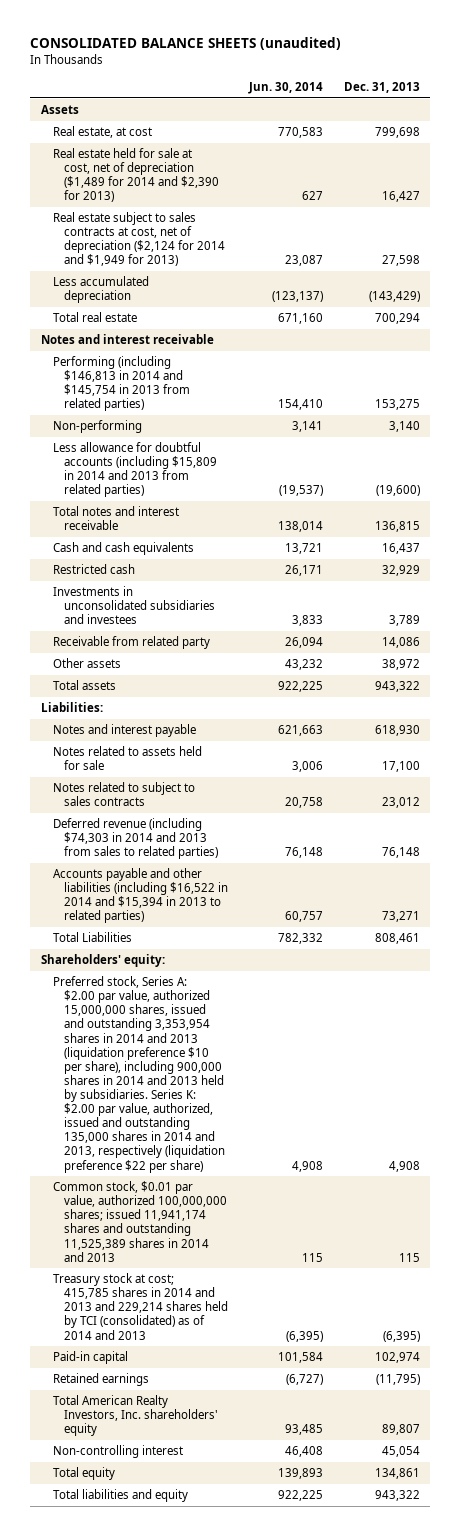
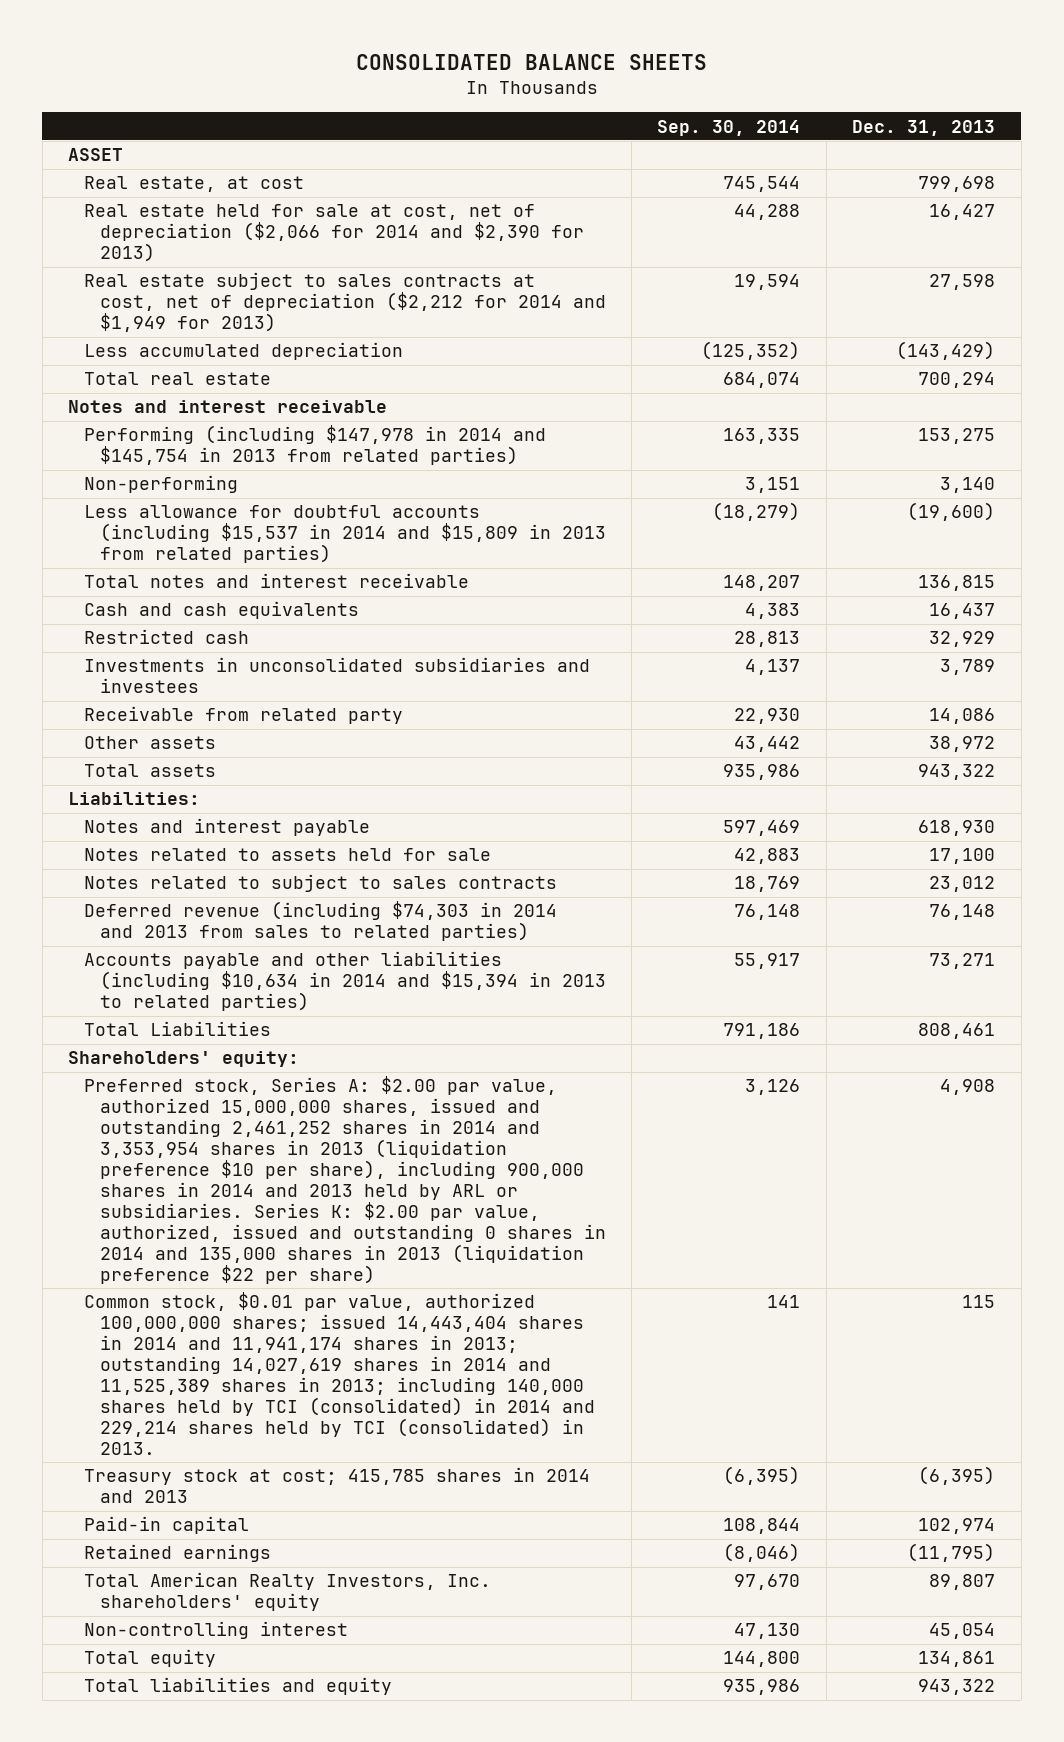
[30,37,342,51] CONSOLIDATED BALANCE SHEETS (unaudited) -> [355,54,707,71] CONSOLIDATED BALANCE SHEETS
[248,82,324,95] Jun. 30, 2014 -> none
none -> [657,119,801,136] Sep. 30, 2014
[40,105,79,115] Assets -> [68,148,124,162] ASSET
[52,148,220,203] Real estate held for sale at cost, net of depreciation ($1,489 for 2014 and $2,390 for 2013) -> [83,204,584,263] Real estate held for sale at cost, net of depreciation ($2,066 for 2014 and $2,390 for 2013)
[52,212,226,267] Real estate subject to sales contracts at cost, net of depreciation ($2,124 for 2014 and $1,949 for 2013) -> [83,272,606,333] Real estate subject to sales contracts at cost, net of depreciation ($2,212 for 2014 and $1,949 for 2013)
[52,356,191,412] Performing (including $146,813 in 2014 and $145,754 in 2013 from related parties) -> [83,425,546,466] Performing (including $147,978 in 2014 and $145,754 in 2013 from related parties)
[52,442,218,498] Less allowance for doubtful accounts (including $15,809 in 2014 and 2013 from related parties) -> [83,505,606,564] Less allowance for doubtful accounts (including $15,537 in 2014 and $15,809 in 2013 from related parties)
[52,868,229,924] Accounts payable and other liabilities (including $16,522 in 2014 and $15,394 in 2013 to related parties) -> [83,951,606,1012] Accounts payable and other liabilities (including $10,634 in 2014 and $15,394 in 2013 to related parties)
[52,976,226,1173] Preferred stock, Series A: $2.00 par value, authorized 15,000,000 shares, issued and outstanding 3,353,954 shares in 2014 and 2013 (liquidation preference $10 per share), including 900,000 shares in 2014 and 2013 held by subsidiaries. Series K: $2.00 par value, authorized, issued and outstanding 135,000 shares in 2014 and 2013, respectively (liquidation preference $22 per share) -> [83,1076,606,1284] Preferred stock, Series A: $2.00 par value, authorized 15,000,000 shares, issued and outstanding 2,461,252 shares in 2014 and 3,353,954 shares in 2013 (liquidation preference $10 per share), including 900,000 shares in 2014 and 2013 held by ARL or subsidiaries. Series K: $2.00 par value, authorized, issued and outstanding 0 shares in 2014 and 135,000 shares in 2013 (liquidation preference $22 per share)
[52,1181,228,1262] Common stock, $0.01 par value, authorized 100,000,000 shares; issued 11,941,174 shares and outstanding 11,525,389 shares in 2014 and 2013 -> [83,1292,595,1456] Common stock, $0.01 par value, authorized 100,000,000 shares; issued 14,443,404 shares in 2014 and 11,941,174 shares in 2013; outstanding 14,027,619 shares in 2014 and 11,525,389 shares in 2013; including 140,000 shares held by TCI (consolidated) in 2014 and 229,214 shares held by TCI (consolidated) in 2013.
[52,1273,229,1340] Treasury stock at cost; 415,785 shares in 2014 and 2013 and 229,214 shares held by TCI (consolidated) as of 2014 and 2013 -> [83,1467,590,1504] Treasury stock at cost; 415,785 shares in 2014 and 2013

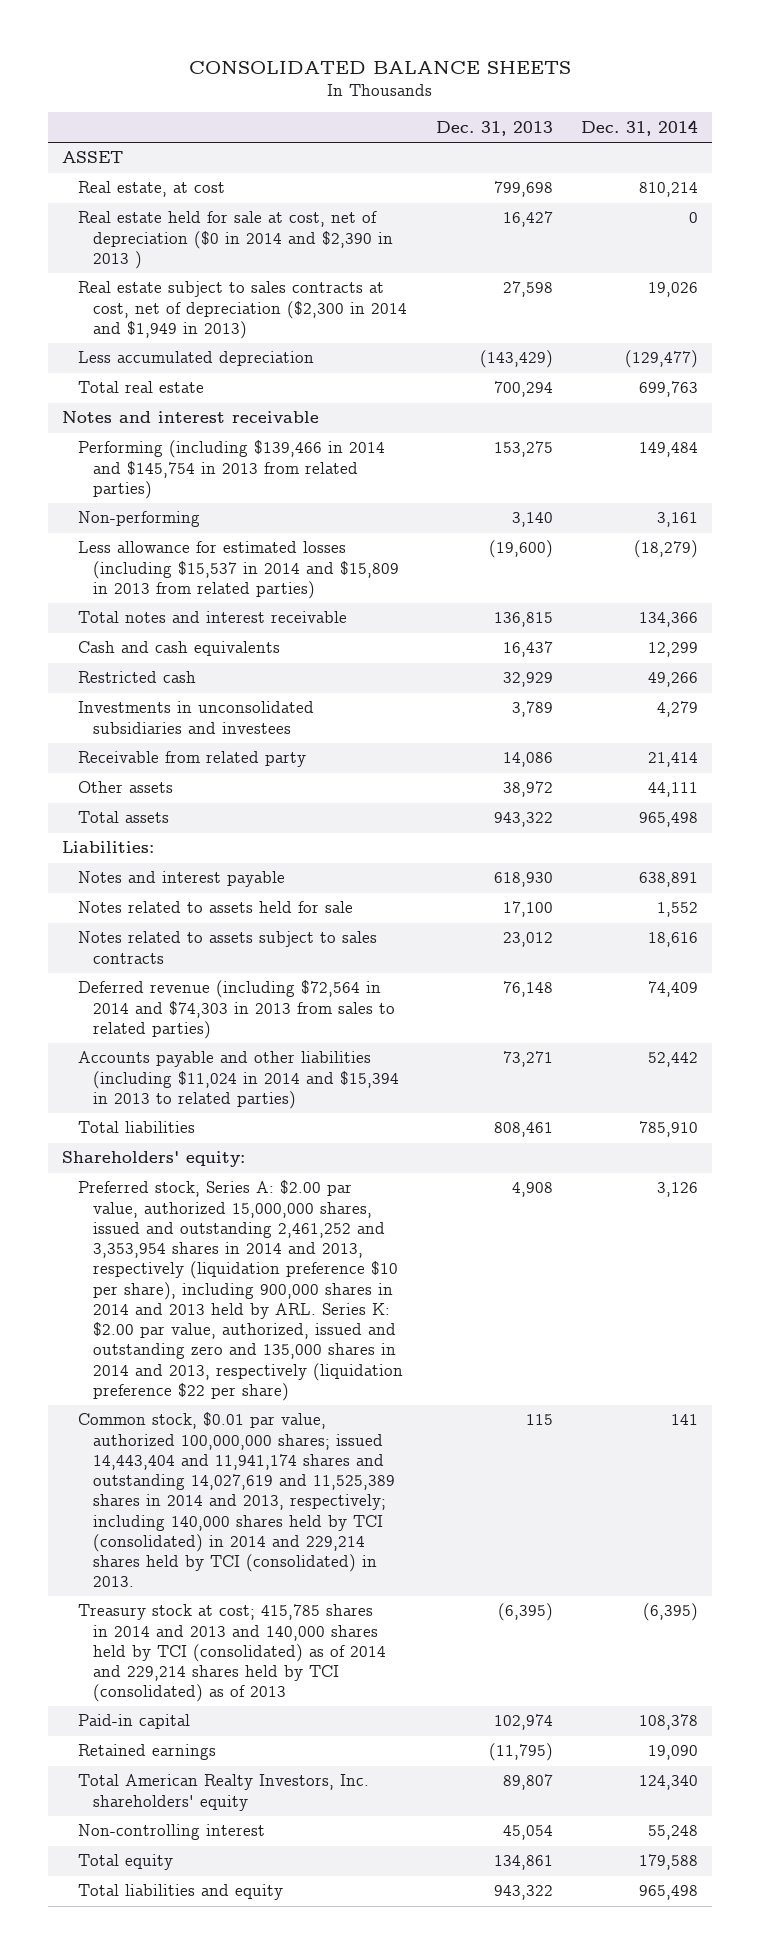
[657,119,801,136] Sep. 30, 2014 -> none
none -> [580,119,698,136] Dec. 31, 2014
[83,204,584,263] Real estate held for sale at cost, net of depreciation ($2,066 for 2014 and $2,390 for 2013) -> [77,211,394,269] Real estate held for sale at cost, net of depreciation ($0 in 2014 and $2,390 in 2013 )
[83,272,606,333] Real estate subject to sales contracts at cost, net of depreciation ($2,212 for 2014 and $1,949 for 2013) -> [77,281,408,339] Real estate subject to sales contracts at cost, net of depreciation ($2,300 in 2014 and $1,949 in 2013)
[83,425,546,466] Performing (including $147,978 in 2014 and $145,754 in 2013 from related parties) -> [77,440,385,499] Performing (including $139,466 in 2014 and $145,754 in 2013 from related parties)
[83,505,606,564] Less allowance for doubtful accounts (including $15,537 in 2014 and $15,809 in 2013 from related parties) -> [77,541,400,599] Less allowance for estimated losses (including $15,537 in 2014 and $15,809 in 2013 from related parties)
[83,874,557,893] Notes related to subject to sales contracts -> [77,931,377,964] Notes related to assets subject to sales contracts
[83,901,557,942] Deferred revenue (including $74,303 in 2014 and 2013 from sales to related parties) -> [77,980,396,1039] Deferred revenue (including $72,564 in 2014 and $74,303 in 2013 from sales to related parties)
[83,951,606,1012] Accounts payable and other liabilities (including $10,634 in 2014 and $15,394 in 2013 to related parties) -> [77,1051,400,1109] Accounts payable and other liabilities (including $11,024 in 2014 and $15,394 in 2013 to related parties)
[83,1021,271,1037] Total Liabilities -> [77,1121,195,1134] Total liabilities
[83,1076,606,1284] Preferred stock, Series A: $2.00 par value, authorized 15,000,000 shares, issued and outstanding 2,461,252 shares in 2014 and 3,353,954 shares in 2013 (liquidation preference $10 per share), including 900,000 shares in 2014 and 2013 held by ARL or subsidiaries. Series K: $2.00 par value, authorized, issued and outstanding 0 shares in 2014 and 135,000 shares in 2013 (liquidation preference $22 per share) -> [77,1180,404,1401] Preferred stock, Series A: $2.00 par value, authorized 15,000,000 shares, issued and outstanding 2,461,252 and 3,353,954 shares in 2014 and 2013, respectively (liquidation preference $10 per share), including 900,000 shares in 2014 and 2013 held by ARL. Series K: $2.00 par value, authorized, issued and outstanding zero and 135,000 shares in 2014 and 2013, respectively (liquidation preference $22 per share)
[83,1292,595,1456] Common stock, $0.01 par value, authorized 100,000,000 shares; issued 14,443,404 shares in 2014 and 11,941,174 shares in 2013; outstanding 14,027,619 shares in 2014 and 11,525,389 shares in 2013; including 140,000 shares held by TCI (consolidated) in 2014 and 229,214 shares held by TCI (consolidated) in 2013. -> [77,1412,396,1588] Common stock, $0.01 par value, authorized 100,000,000 shares; issued 14,443,404 and 11,941,174 shares and outstanding 14,027,619 and 11,525,389 shares in 2014 and 2013, respectively; including 140,000 shares held by TCI (consolidated) in 2014 and 229,214 shares held by TCI (consolidated) in 2013.
[83,1467,590,1504] Treasury stock at cost; 415,785 shares in 2014 and 2013 -> [77,1604,387,1703] Treasury stock at cost; 415,785 shares in 2014 and 2013 and 140,000 shares held by TCI (consolidated) as of 2014 and 229,214 shares held by TCI (consolidated) as of 2013

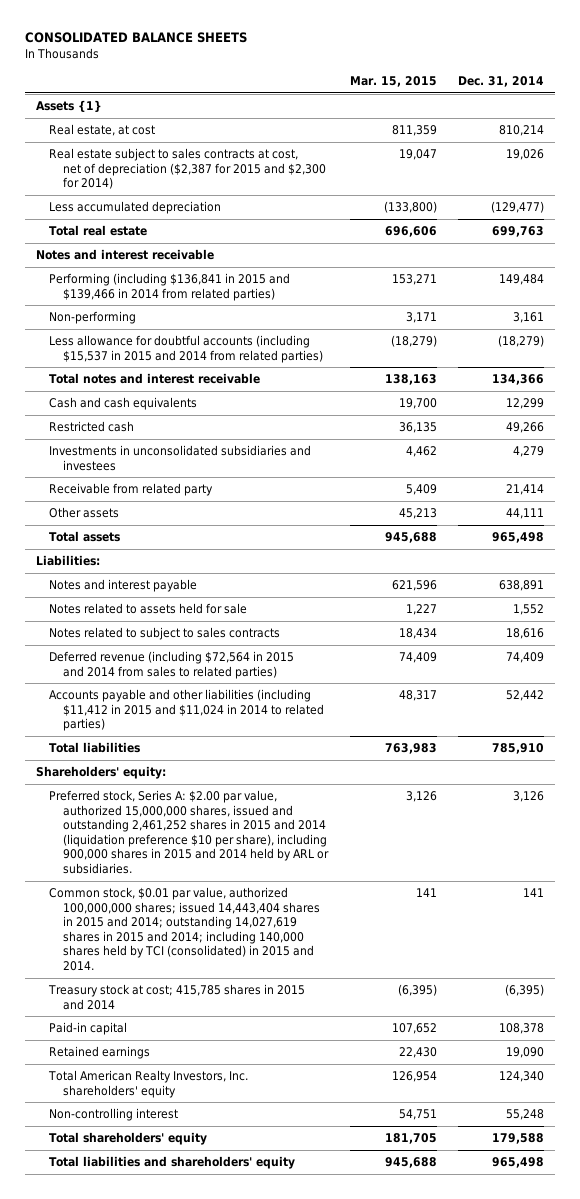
[435,120,553,136] Dec. 31, 2013 -> none
none -> [349,75,437,87] Mar. 15, 2015
[62,151,124,164] ASSET -> [35,99,102,112] Assets {1}
[77,211,394,269] Real estate held for sale at cost, net of depreciation ($0 in 2014 and $2,390 in 2013 ) -> none
[77,281,408,339] Real estate subject to sales contracts at cost, net of depreciation ($2,300 in 2014 and $1,949 in 2013) -> [49,147,327,190] Real estate subject to sales contracts at cost, net of depreciation ($2,387 for 2015 and $2,300 for 2014)
[77,440,385,499] Performing (including $139,466 in 2014 and $145,754 in 2013 from related parties) -> [49,272,291,301] Performing (including $136,841 in 2015 and $139,466 in 2014 from related parties)
[77,541,400,599] Less allowance for estimated losses (including $15,537 in 2014 and $15,809 in 2013 from related parties) -> [49,334,324,363] Less allowance for doubtful accounts (including $15,537 in 2015 and 2014 from related parties)
[77,931,377,964] Notes related to assets subject to sales contracts -> [49,626,281,640] Notes related to subject to sales contracts
[77,980,396,1039] Deferred revenue (including $72,564 in 2014 and $74,303 in 2013 from sales to related parties) -> [49,650,295,679] Deferred revenue (including $72,564 in 2015 and 2014 from sales to related parties)
[77,1051,400,1109] Accounts payable and other liabilities (including $11,024 in 2014 and $15,394 in 2013 to related parties) -> [49,688,325,732] Accounts payable and other liabilities (including $11,412 in 2015 and $11,024 in 2014 to related parties)
[77,1180,404,1401] Preferred stock, Series A: $2.00 par value, authorized 15,000,000 shares, issued and outstanding 2,461,252 and 3,353,954 shares in 2014 and 2013, respectively (liquidation preference $10 per share), including 900,000 shares in 2014 and 2013 held by ARL. Series K: $2.00 par value, authorized, issued and outstanding zero and 135,000 shares in 2014 and 2013, respectively (liquidation preference $22 per share) -> [49,789,330,875] Preferred stock, Series A: $2.00 par value, authorized 15,000,000 shares, issued and outstanding 2,461,252 shares in 2015 and 2014 (liquidation preference $10 per share), including 900,000 shares in 2015 and 2014 held by ARL or subsidiaries.
[77,1412,396,1588] Common stock, $0.01 par value, authorized 100,000,000 shares; issued 14,443,404 and 11,941,174 shares and outstanding 14,027,619 and 11,525,389 shares in 2014 and 2013, respectively; including 140,000 shares held by TCI (consolidated) in 2014 and 229,214 shares held by TCI (consolidated) in 2013. -> [49,886,321,972] Common stock, $0.01 par value, authorized 100,000,000 shares; issued 14,443,404 shares in 2015 and 2014; outstanding 14,027,619 shares in 2015 and 2014; including 140,000 shares held by TCI (consolidated) in 2015 and 2014.
[77,1604,387,1703] Treasury stock at cost; 415,785 shares in 2014 and 2013 and 140,000 shares held by TCI (consolidated) as of 2014 and 229,214 shares held by TCI (consolidated) as of 2013 -> [48,983,306,1010] Treasury stock at cost; 415,785 shares in 2015 and 2014
[77,1854,173,1871] Total equity -> [49,1131,208,1145] Total shareholders' equity
[77,1884,283,1901] Total liabilities and equity -> [49,1155,296,1169] Total liabilities and shareholders' equity

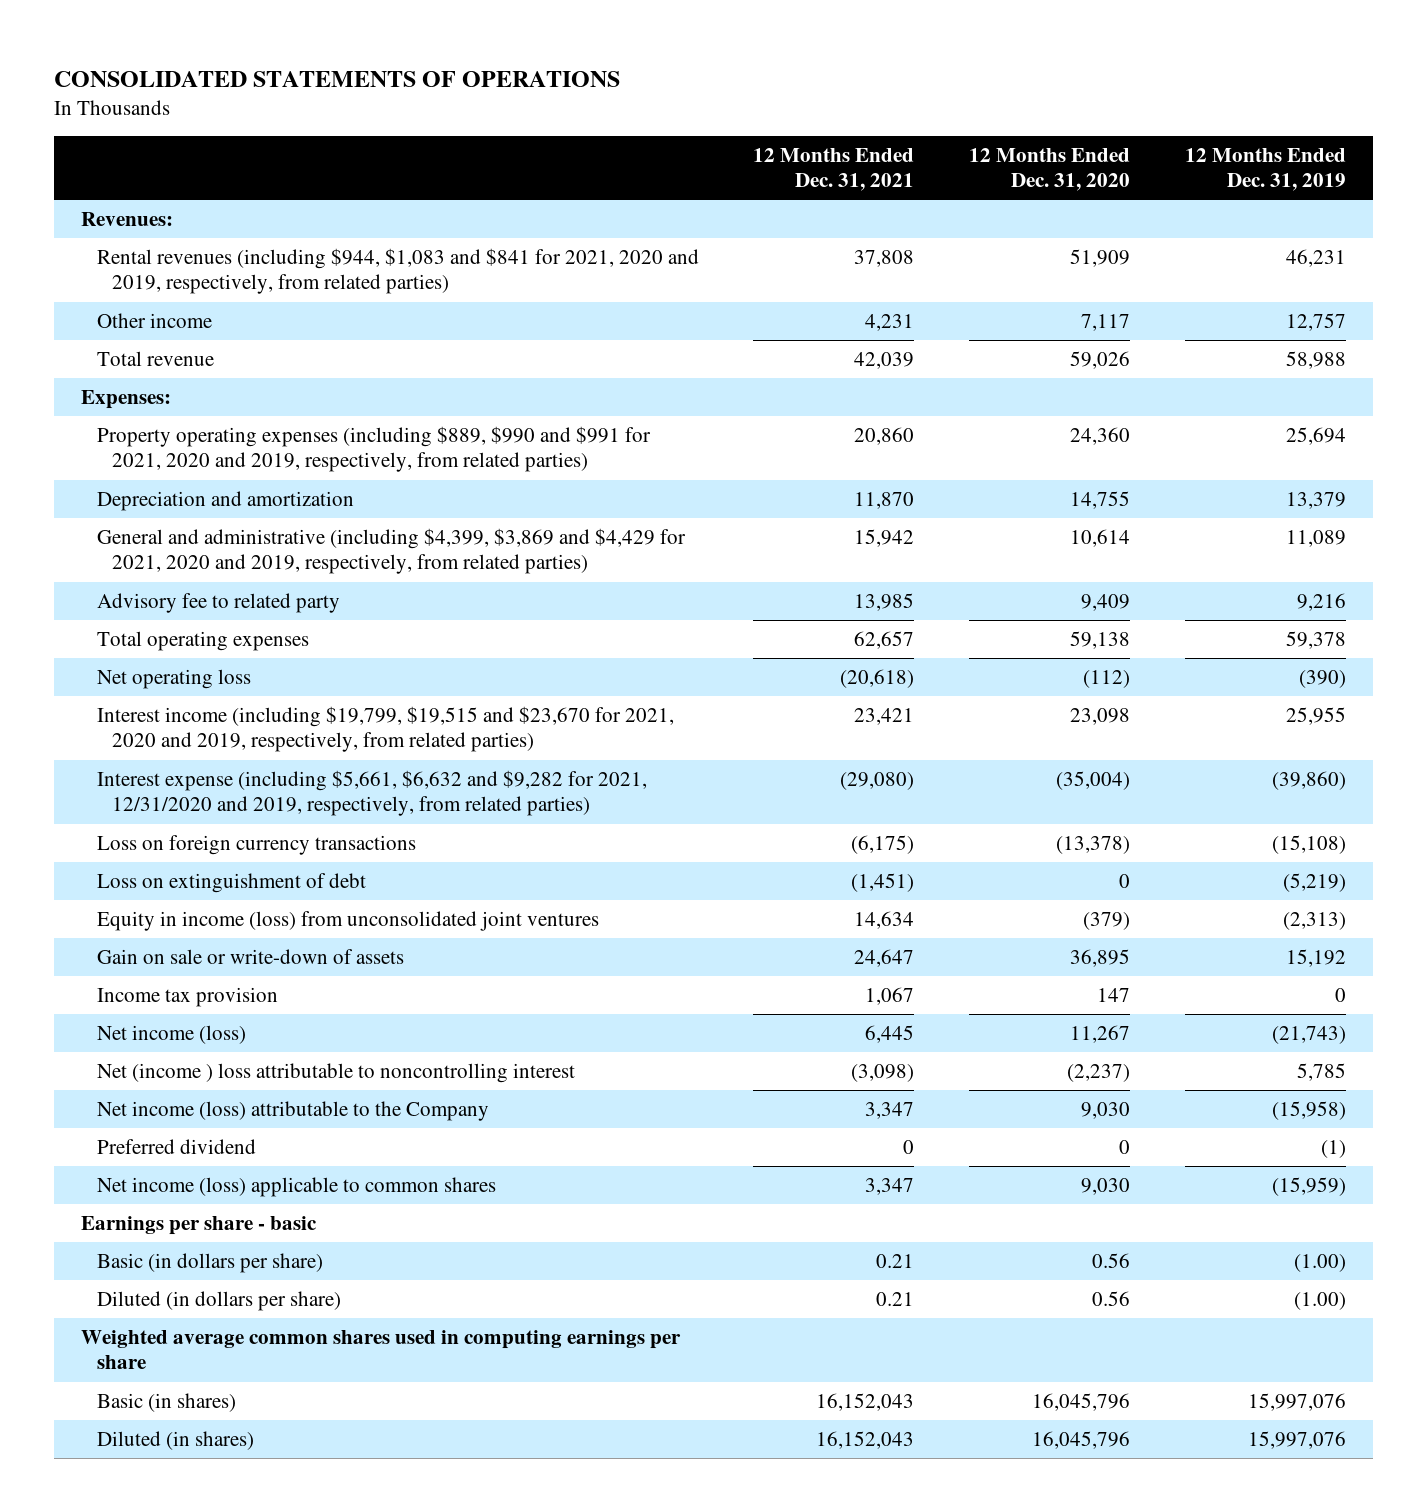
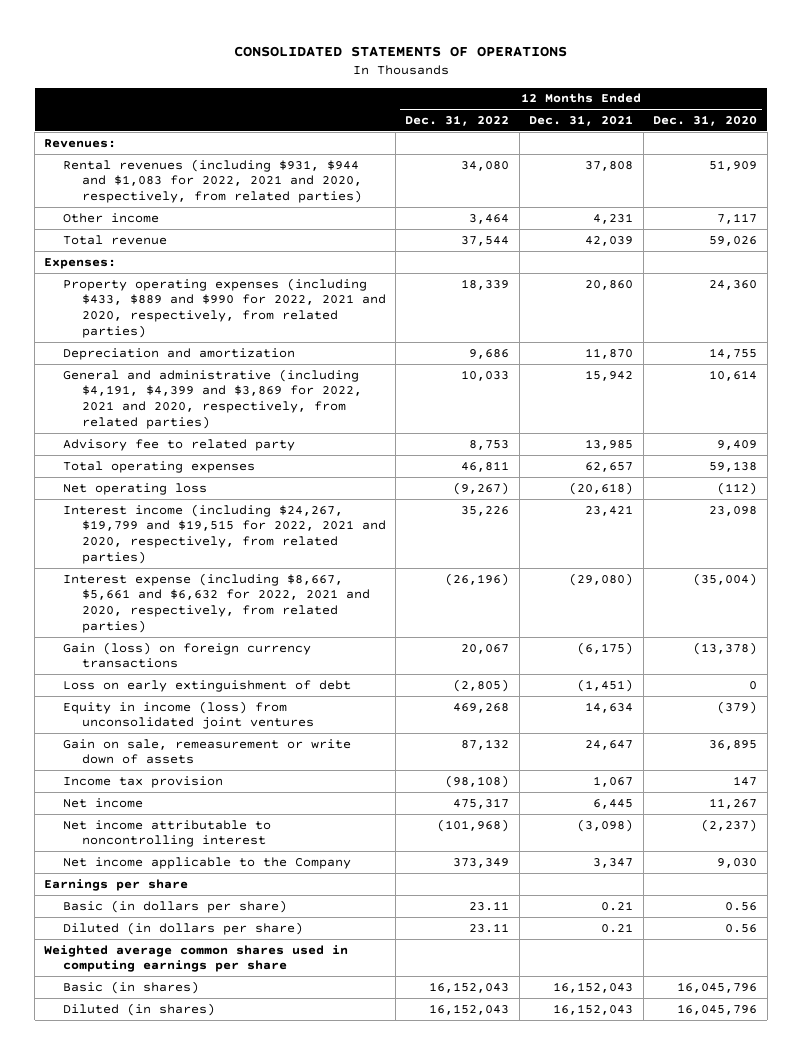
[1184,147,1346,192] 12 Months Ended Dec. 31, 2019 -> none
none -> [405,115,510,127] Dec. 31, 2022
[96,248,699,295] Rental revenues (including $944, $1,083 and $841 for 2021, 2020 and 2019, respectively, from related parties) -> [62,158,362,204] Rental revenues (including $931, $944 and $1,083 for 2022, 2021 and 2020, respectively, from related parties)
[96,426,651,473] Property operating expenses (including $889, $990 and $991 for 2021, 2020 and 2019, respectively, from related parties) -> [62,277,386,338] Property operating expenses (including $433, $889 and $990 for 2022, 2021 and 2020, respectively, from related parties)
[96,528,686,575] General and administrative (including $4,399, $3,869 and $4,429 for 2021, 2020 and 2019, respectively, from related parties) -> [62,368,362,429] General and administrative (including $4,191, $4,399 and $3,869 for 2022, 2021 and 2020, respectively, from related parties)
[96,706,674,753] Interest income (including $19,799, $19,515 and $23,670 for 2021, 2020 and 2019, respectively, from related parties) -> [62,503,386,564] Interest income (including $24,267, $19,799 and $19,515 for 2022, 2021 and 2020, respectively, from related parties)
[96,770,647,817] Interest expense (including $5,661, $6,632 and $9,282 for 2021, 12/31/2020 and 2019, respectively, from related parties) -> [62,572,370,633] Interest expense (including $8,667, $5,661 and $6,632 for 2022, 2021 and 2020, respectively, from related parties)
[96,835,416,856] Loss on foreign currency transactions -> [62,641,311,669] Gain (loss) on foreign currency transactions
[96,873,366,894] Loss on extinguishment of debt -> [62,679,351,692] Loss on early extinguishment of debt
[96,949,404,965] Gain on sale or write-down of assets -> [62,738,351,765] Gain on sale, remeasurement or write down of assets
[96,1101,489,1122] Net income (loss) attributable to the Company -> none
[96,1139,256,1155] Preferred dividend -> none
[96,1025,246,1045] Net income (loss) -> [62,797,143,808] Net income
[96,1063,575,1084] Net (income ) loss attributable to noncontrolling interest -> [62,819,271,848] Net income attributable to noncontrolling interest
[96,1177,496,1198] Net income (loss) applicable to common shares -> [62,856,351,869] Net income applicable to the Company
[81,1216,318,1236] Earnings per share - basic -> [44,878,189,891] Earnings per share

